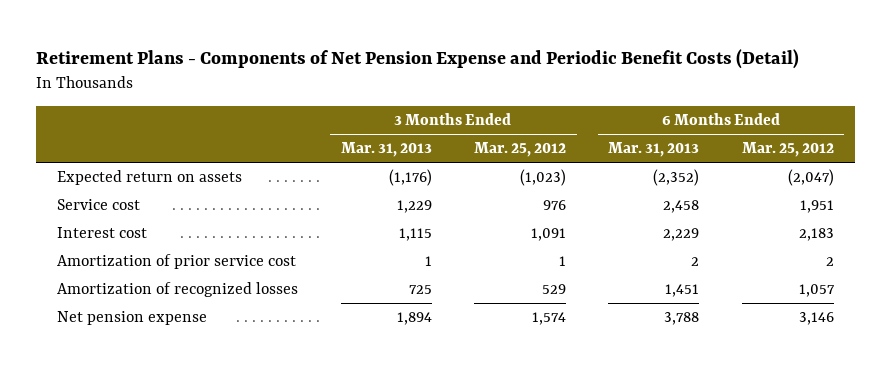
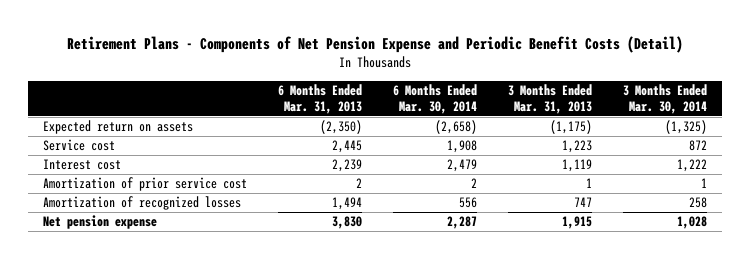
[474,142,567,158] Mar. 25, 2012 -> none
[741,142,834,158] Mar. 25, 2012 -> none
none -> [393,84,478,114] 6 Months Ended Mar. 30, 2014
none -> [622,84,707,114] 3 Months Ended Mar. 30, 2014
[388,169,432,187] (1,176) -> [549,120,592,135] (1,175)
[653,169,700,187] (2,352) -> [320,120,363,135] (2,350)
[396,200,432,214] 1,229 -> [561,140,592,154] 1,223
[663,200,700,214] 2,458 -> [332,140,363,154] 2,445
[398,228,432,242] 1,115 -> [561,159,592,173] 1,119
[663,228,700,242] 2,229 -> [332,159,363,173] 2,239
[408,285,432,295] 725 -> [573,197,592,208] 747
[665,284,700,298] 1,451 -> [332,197,363,211] 1,494
[396,312,432,326] 1,894 -> [561,216,592,230] 1,915
[664,312,700,326] 3,788 -> [332,216,363,230] 3,830

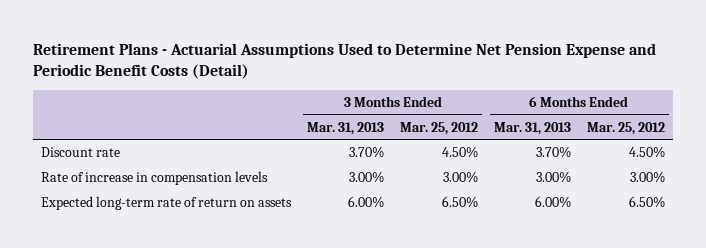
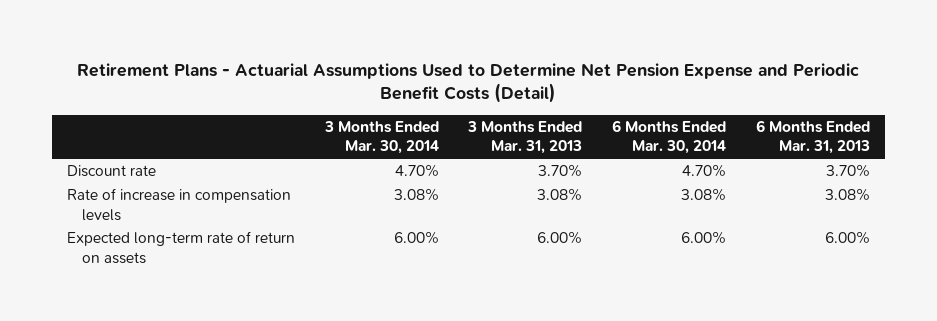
[399,121,478,135] Mar. 25, 2012 -> none
[586,121,665,135] Mar. 25, 2012 -> none
none -> [323,120,439,155] 3 Months Ended Mar. 30, 2014
none -> [612,119,727,155] 6 Months Ended Mar. 30, 2014
[349,170,385,183] 3.00% -> [537,188,583,202] 3.08%
[535,170,571,183] 3.00% -> [825,188,871,202] 3.08%

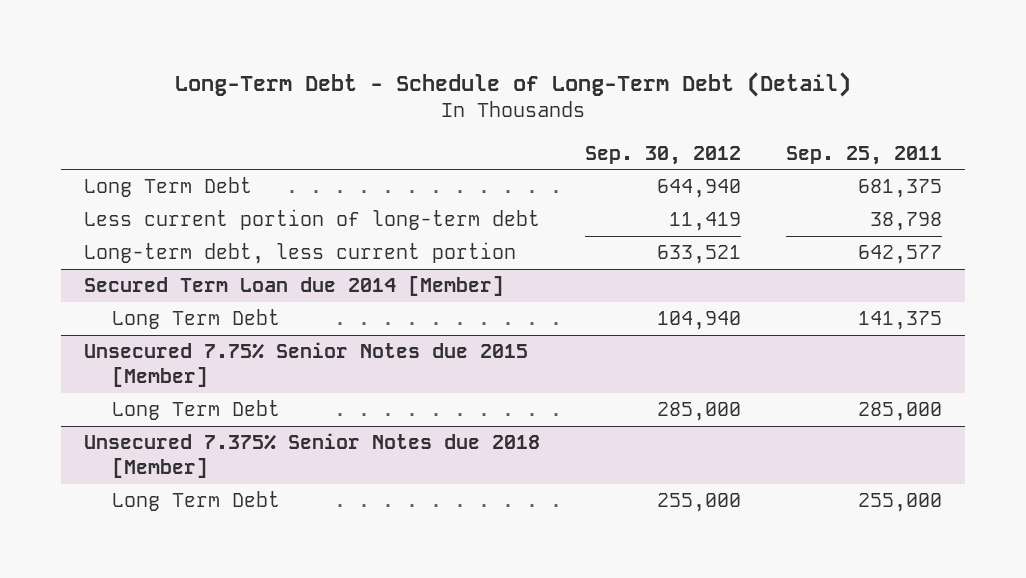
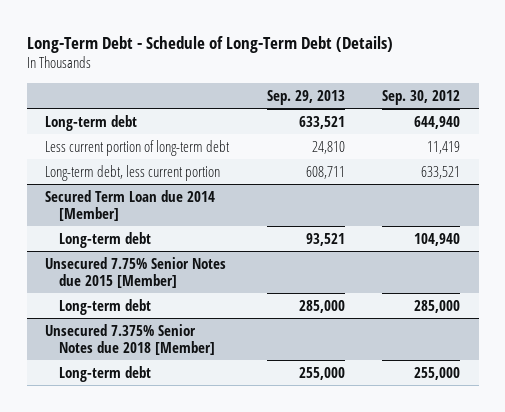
[174,72,851,98] Long-Term Debt - Schedule of Long-Term Debt (Detail) -> [26,36,393,54] Long-Term Debt - Schedule of Long-Term Debt (Details)
[785,145,942,165] Sep. 25, 2011 -> none
none -> [266,89,345,105] Sep. 29, 2013
[83,177,252,198] Long Term Debt -> [45,114,138,131] Long-term debt
[112,309,281,330] Long Term Debt -> [59,231,152,248] Long-term debt
[112,400,281,421] Long Term Debt -> [59,298,152,315] Long-term debt
[112,491,281,512] Long Term Debt -> [59,365,152,382] Long-term debt

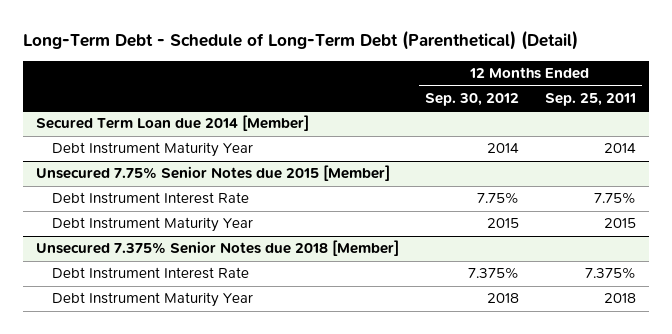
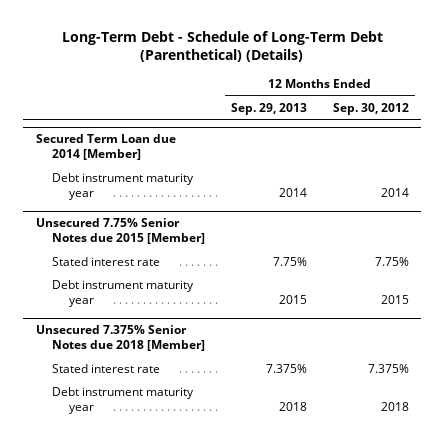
[23,30,579,51] Long-Term Debt - Schedule of Long-Term Debt (Parenthetical) (Detail) -> [62,30,384,63] Long-Term Debt - Schedule of Long-Term Debt (Parenthetical) (Details)
[544,92,636,106] Sep. 25, 2011 -> none
none -> [230,102,307,115] Sep. 29, 2013
[51,142,253,158] Debt Instrument Maturity Year -> [52,172,195,200] Debt instrument maturity year
[51,192,249,205] Debt Instrument Interest Rate -> [52,256,161,266] Stated interest rate
[51,217,253,233] Debt Instrument Maturity Year -> [52,279,195,307] Debt instrument maturity year
[51,267,249,280] Debt Instrument Interest Rate -> [52,363,161,373] Stated interest rate
[51,292,253,308] Debt Instrument Maturity Year -> [52,386,195,414] Debt instrument maturity year

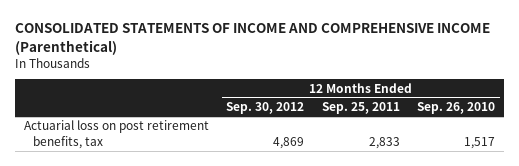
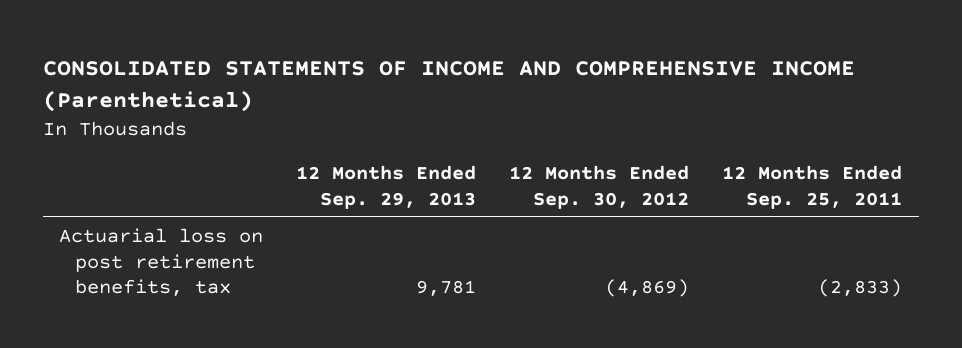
[417,102,496,115] Sep. 26, 2010 -> none
none -> [296,165,477,209] 12 Months Ended Sep. 29, 2013
[273,136,305,149] 4,869 -> [605,279,690,298] (4,869)
[368,136,400,149] 2,833 -> [818,279,903,298] (2,833)

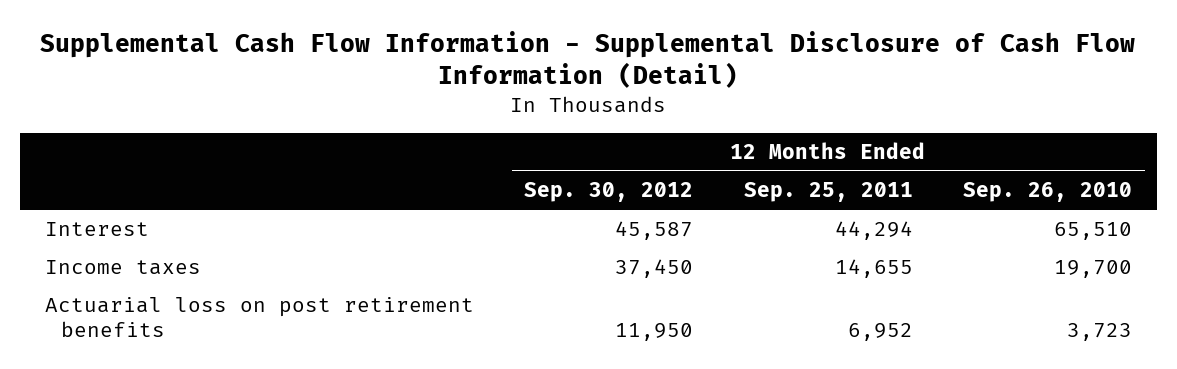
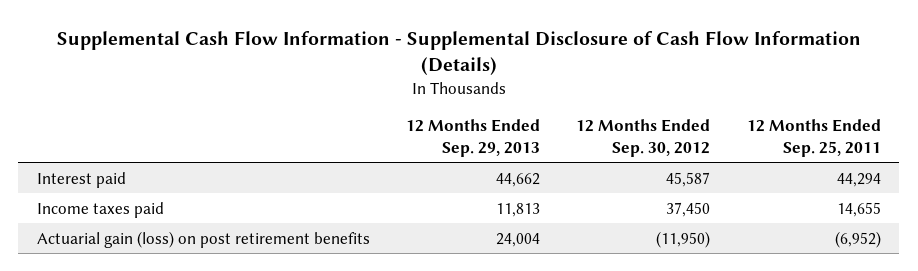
[40,30,1136,89] Supplemental Cash Flow Information - Supplemental Disclosure of Cash Flow Information (Detail) -> [56,30,861,75] Supplemental Cash Flow Information - Supplemental Disclosure of Cash Flow Information (Details)
[962,182,1132,203] Sep. 26, 2010 -> none
none -> [406,119,541,157] 12 Months Ended Sep. 29, 2013
[44,222,149,237] Interest -> [36,171,126,188] Interest paid
[44,260,201,276] Income taxes -> [36,201,164,218] Income taxes paid
[44,297,474,338] Actuarial loss on post retirement benefits -> [36,230,370,248] Actuarial gain (loss) on post retirement benefits
[615,323,694,342] 11,950 -> [656,230,711,248] (11,950)
[847,323,913,342] 6,952 -> [834,230,881,248] (6,952)

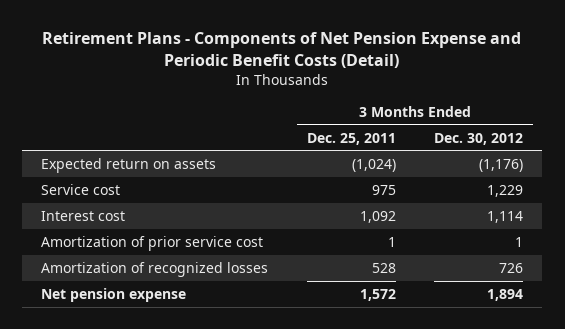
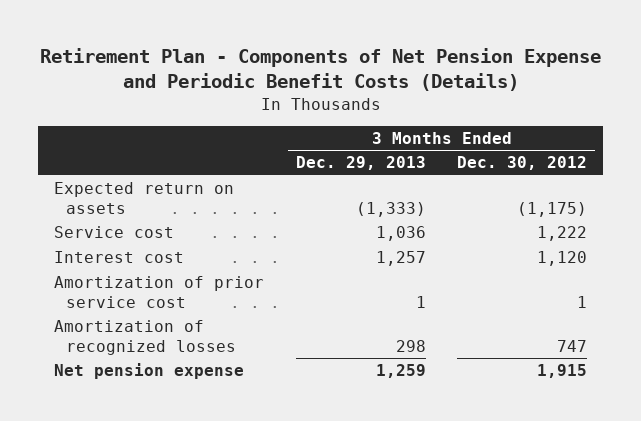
[42,32,522,68] Retirement Plans - Components of Net Pension Expense and Periodic Benefit Costs (Detail) -> [39,47,601,91] Retirement Plan - Components of Net Pension Expense and Periodic Benefit Costs (Details)
[306,132,396,145] Dec. 25, 2011 -> none
none -> [295,156,426,171] Dec. 29, 2013
[479,158,524,172] (1,176) -> [517,201,588,217] (1,175)
[487,184,524,197] 1,229 -> [537,226,588,242] 1,222
[487,210,524,223] 1,114 -> [537,251,588,267] 1,120
[499,262,524,273] 726 -> [557,339,588,352] 747
[487,288,524,301] 1,894 -> [537,364,588,379] 1,915

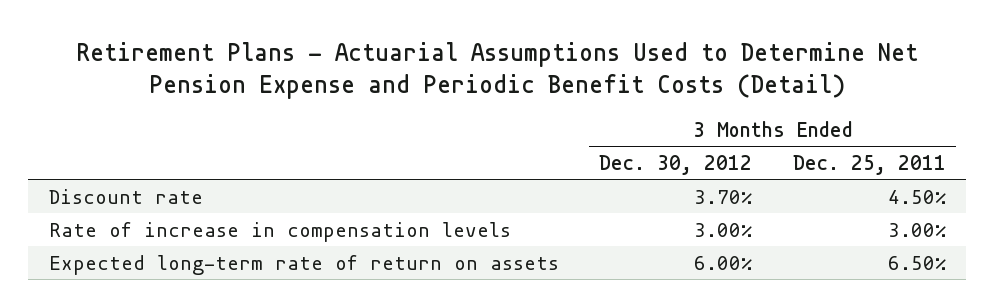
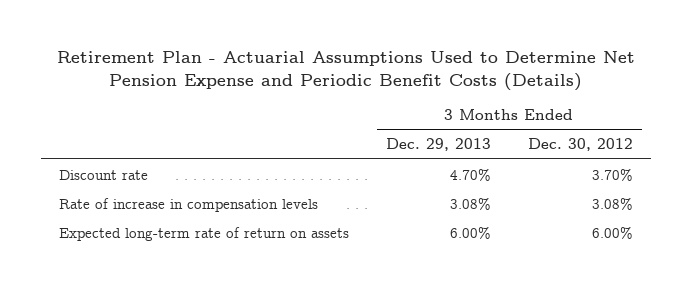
[76,41,919,99] Retirement Plans - Actuarial Assumptions Used to Determine Net Pension Expense and Periodic Benefit Costs (Detail) -> [56,51,635,91] Retirement Plan - Actuarial Assumptions Used to Determine Net Pension Expense and Periodic Benefit Costs (Details)
[792,155,946,176] Dec. 25, 2011 -> none
none -> [385,137,491,151] Dec. 29, 2013
[694,222,753,237] 3.00% -> [591,196,633,210] 3.08%

